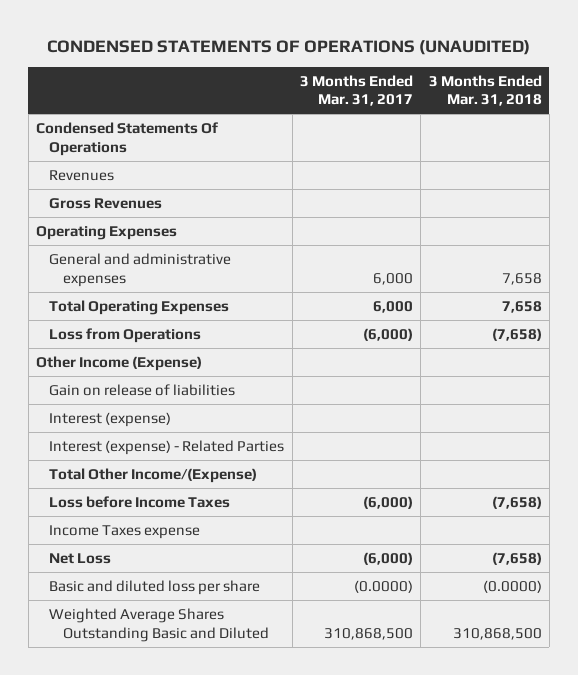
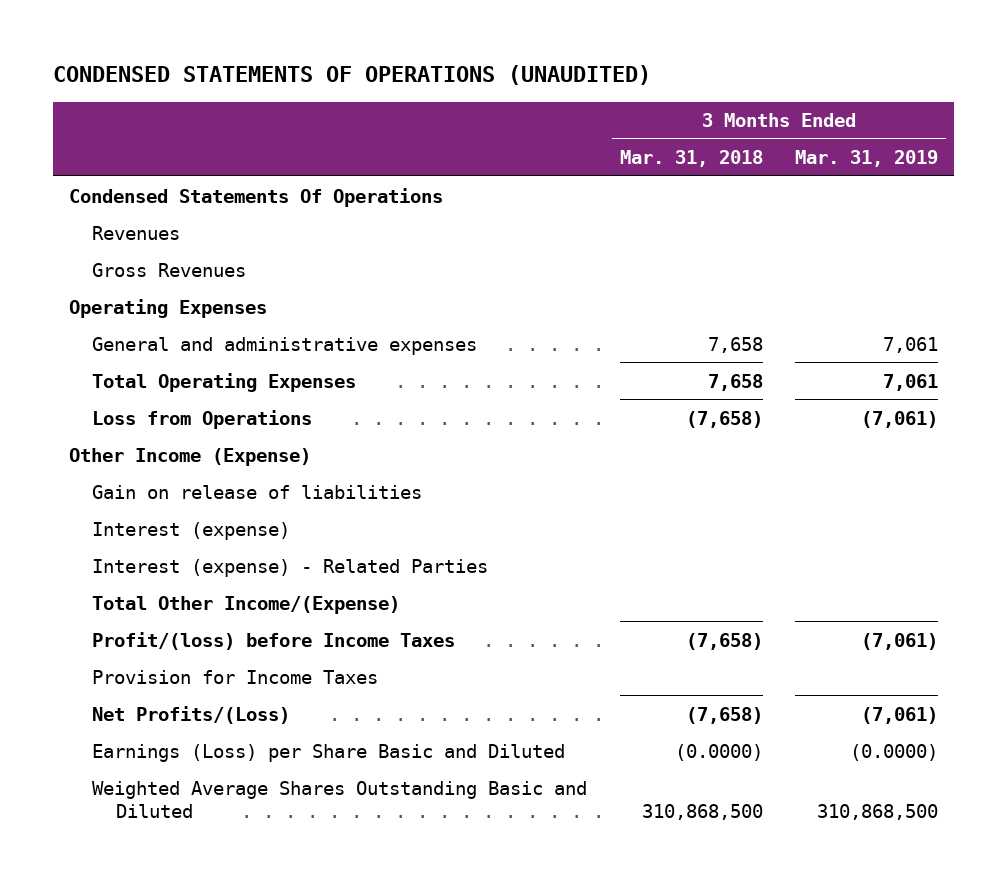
[300,74,414,107] 3 Months Ended Mar. 31, 2017 -> none
none -> [795,150,939,168] Mar. 31, 2019
[49,495,231,508] Loss before Income Taxes -> [92,631,456,650] Profit/(loss) before Income Taxes
[49,524,201,539] Income Taxes expense -> [92,669,379,684] Provision for Income Taxes
[49,552,112,564] Net Loss -> [92,705,291,724] Net Profits/(Loss)
[49,579,261,595] Basic and diluted loss per share -> [92,743,566,762] Earnings (Loss) per Share Basic and Diluted

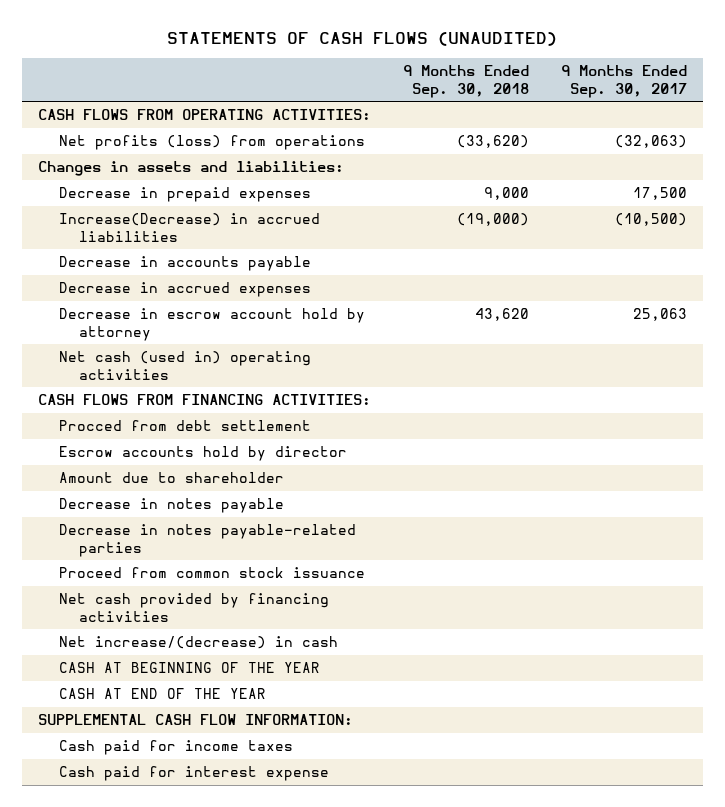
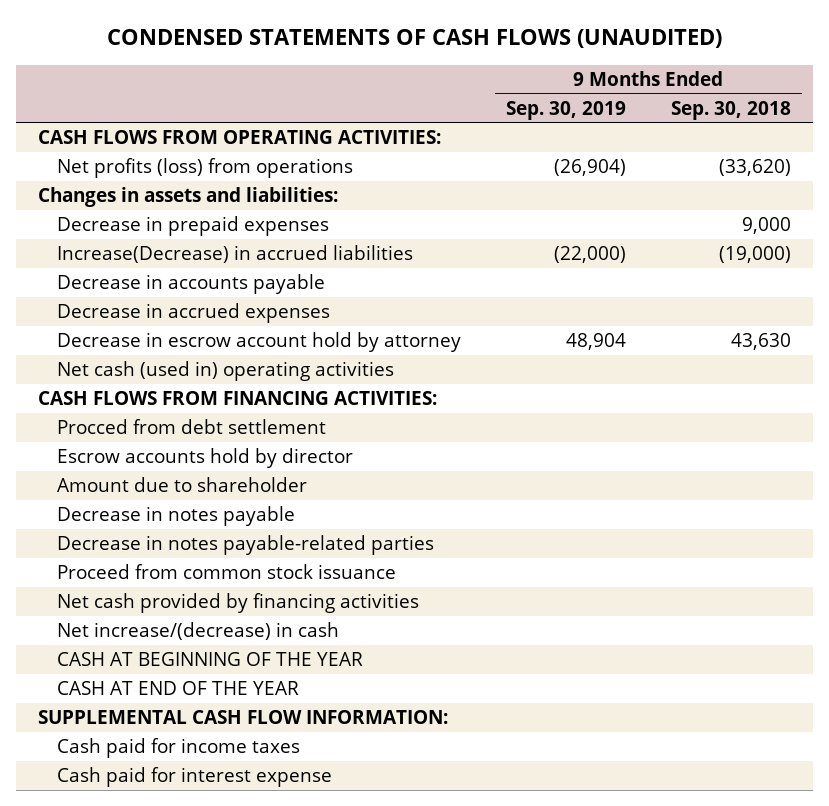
[167,31,558,46] STATEMENTS OF CASH FLOWS (UNAUDITED) -> [107,29,723,49] CONDENSED STATEMENTS OF CASH FLOWS (UNAUDITED)
[560,65,687,98] 9 Months Ended Sep. 30, 2017 -> none
none -> [506,100,627,120] Sep. 30, 2019
[474,308,529,322] 43,620 -> [730,333,791,351] 43,630

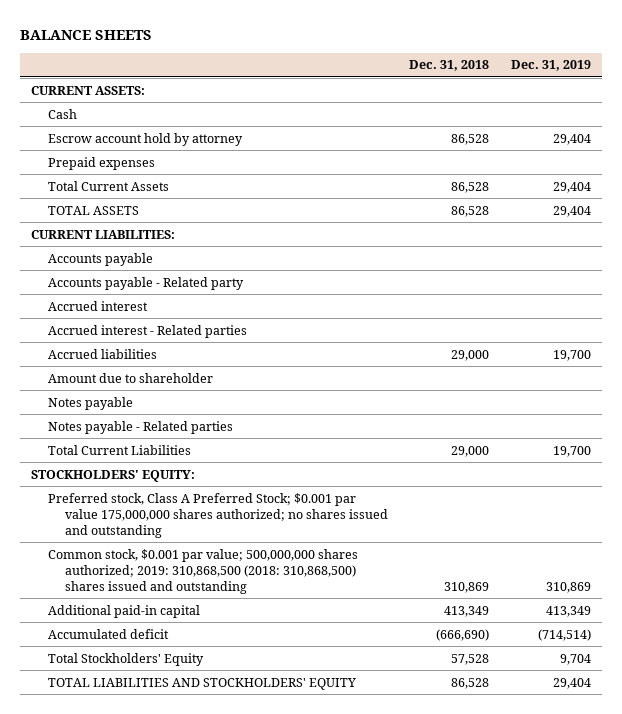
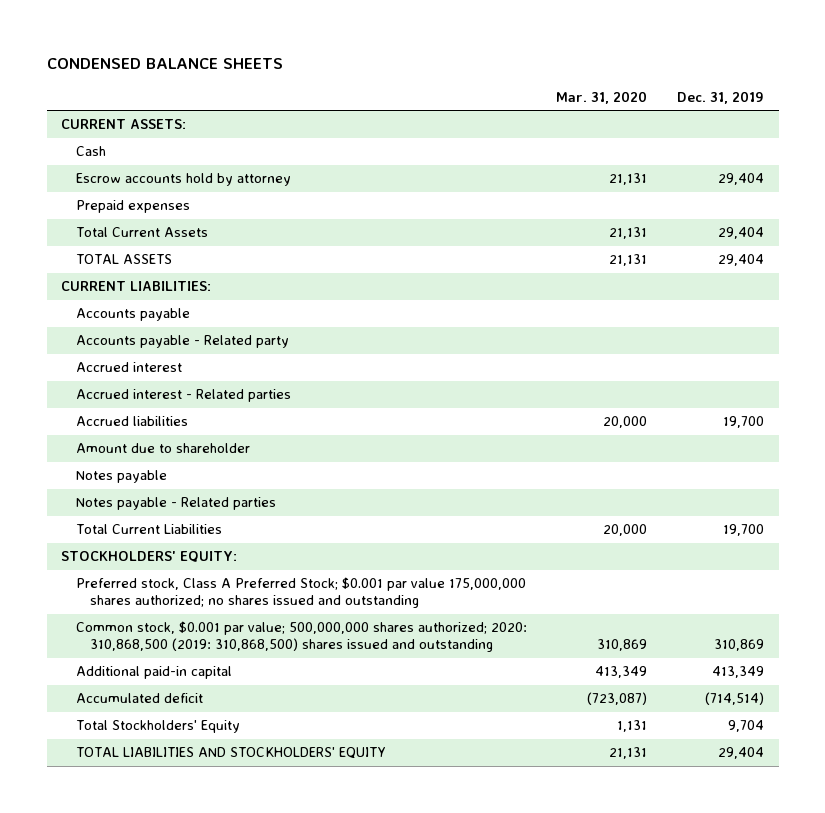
[20,29,153,40] BALANCE SHEETS -> [46,58,283,70] CONDENSED BALANCE SHEETS
[409,60,490,72] Dec. 31, 2018 -> none
none -> [556,90,648,104] Mar. 31, 2020
[48,132,244,146] Escrow account hold by attorney -> [75,173,291,187] Escrow accounts hold by attorney
[48,548,359,594] Common stock, $0.001 par value; 500,000,000 shares authorized; 2019: 310,868,500 (2018: 310,868,500) shares issued and outstanding -> [75,621,527,653] Common stock, $0.001 par value; 500,000,000 shares authorized; 2020: 310,868,500 (2019: 310,868,500) shares issued and outstanding

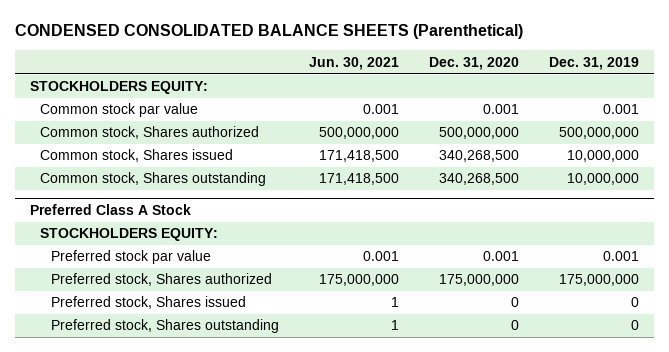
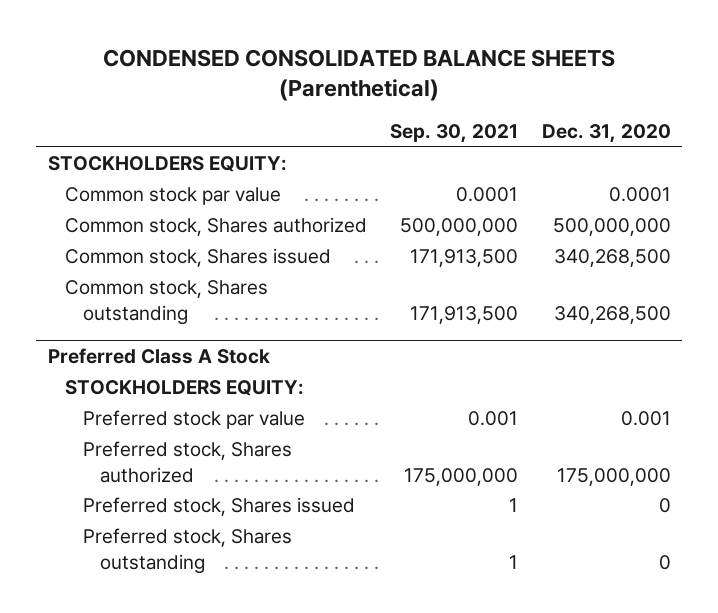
[308,56,399,70] Jun. 30, 2021 -> none
[548,56,639,70] Dec. 31, 2019 -> none
none -> [390,124,519,144] Sep. 30, 2021
[482,104,519,115] 0.001 -> [608,187,671,203] 0.0001

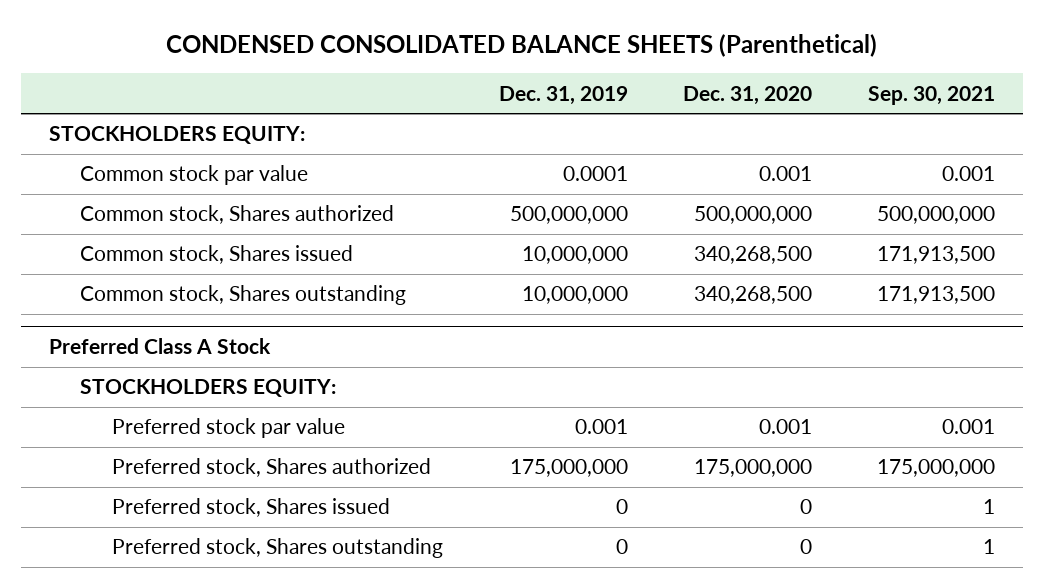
none -> [498,85,628,105] Dec. 31, 2019
[456,187,519,203] 0.0001 -> [942,166,996,182] 0.001
[608,187,671,203] 0.0001 -> [759,166,813,182] 0.001

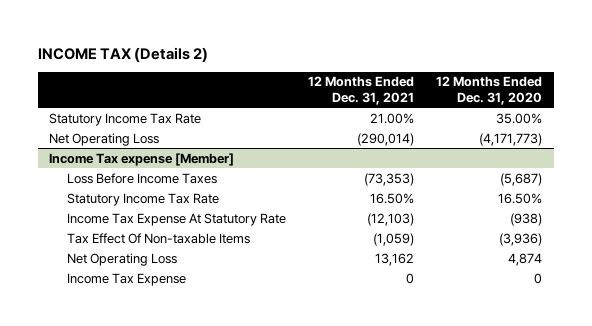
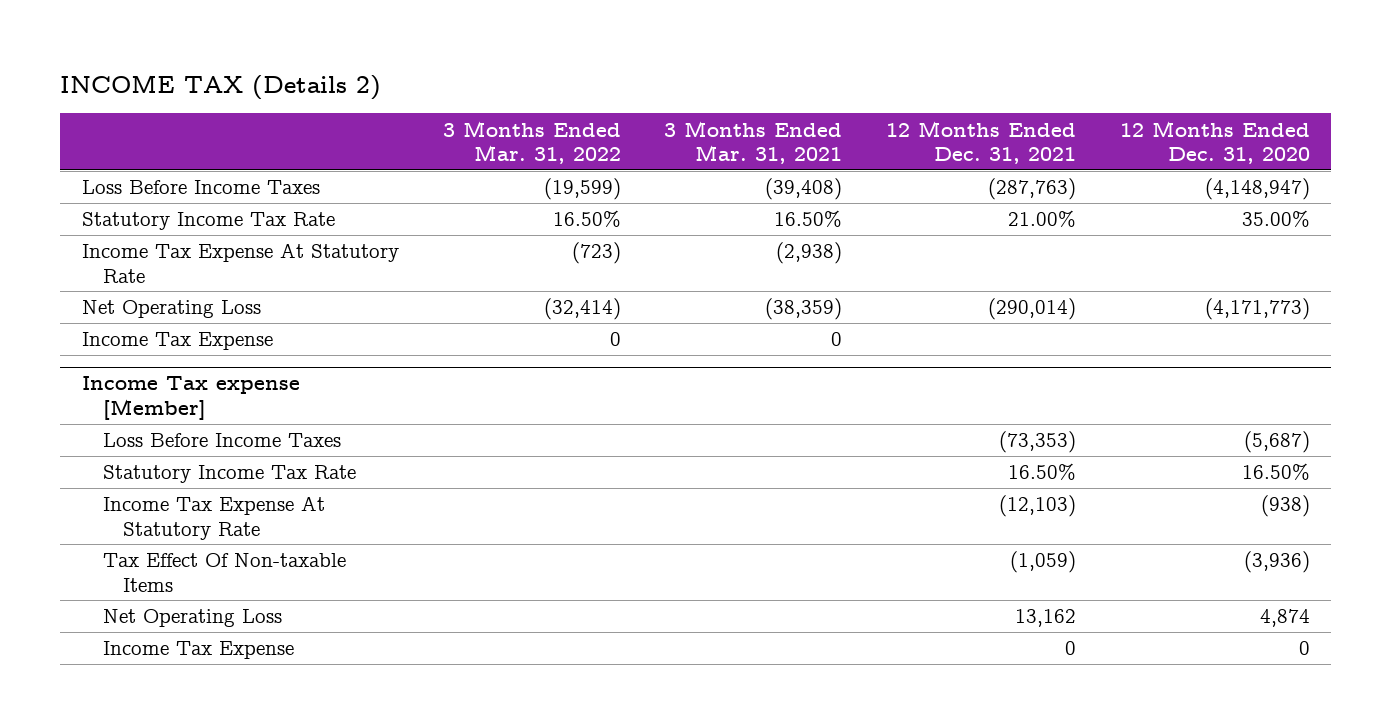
none -> [442,120,621,165] 3 Months Ended Mar. 31, 2022
none -> [664,120,843,165] 3 Months Ended Mar. 31, 2021
none -> [82,180,321,195] Loss Before Income Taxes
none -> [82,243,400,283] Income Tax Expense At Statutory Rate
none -> [82,332,274,351] Income Tax Expense

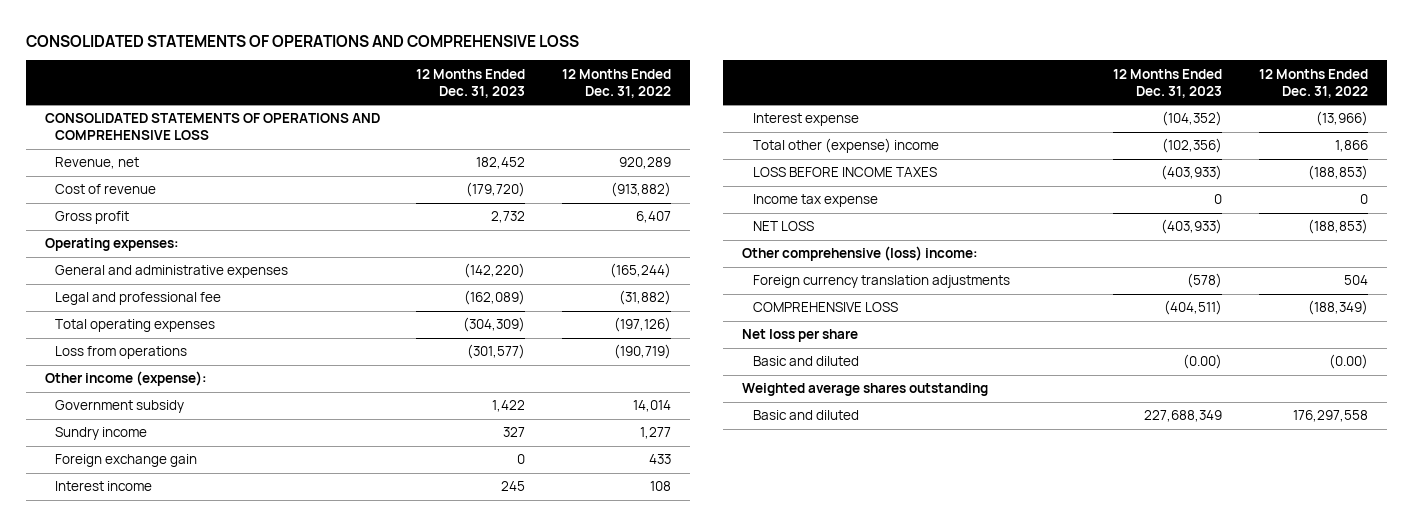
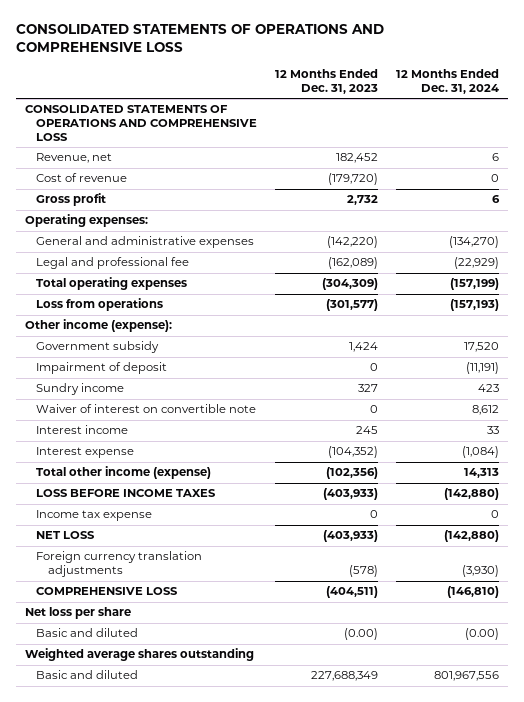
[562,68,672,98] 12 Months Ended Dec. 31, 2022 -> none
none -> [395,69,499,95] 12 Months Ended Dec. 31, 2024
[492,400,526,413] 1,422 -> [349,342,379,353] 1,424
none -> [36,362,168,375] Impairment of deposit
[55,454,198,468] Foreign exchange gain -> none
none -> [36,404,257,414] Waiver of interest on convertible note
[752,138,939,154] Total other (expense) income -> [36,466,212,480] Total other income (expense)
[741,246,978,262] Other comprehensive (loss) income: -> none

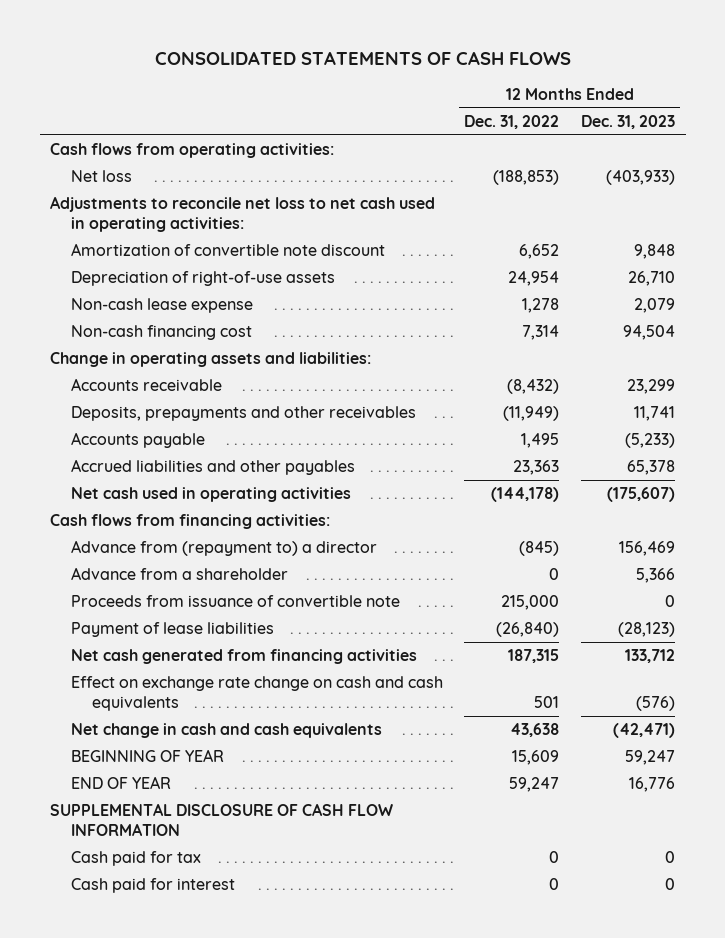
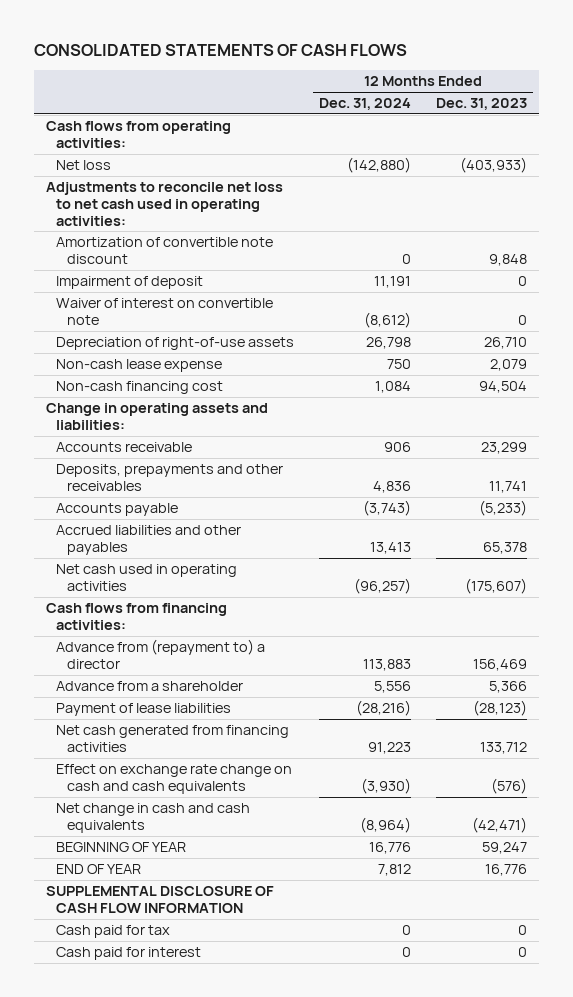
[464,115,560,130] Dec. 31, 2022 -> none
none -> [319,98,412,111] Dec. 31, 2024
none -> [56,276,204,290] Impairment of deposit
none -> [56,298,274,325] Waiver of interest on convertible note
[71,595,401,608] Proceeds from issuance of convertible note -> none

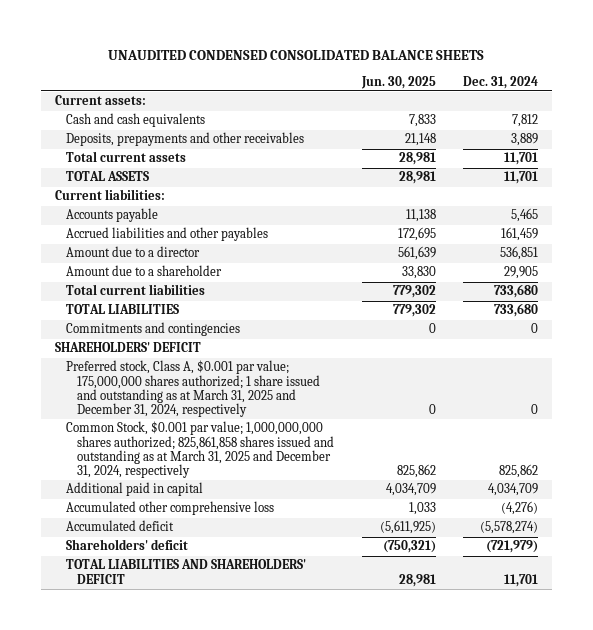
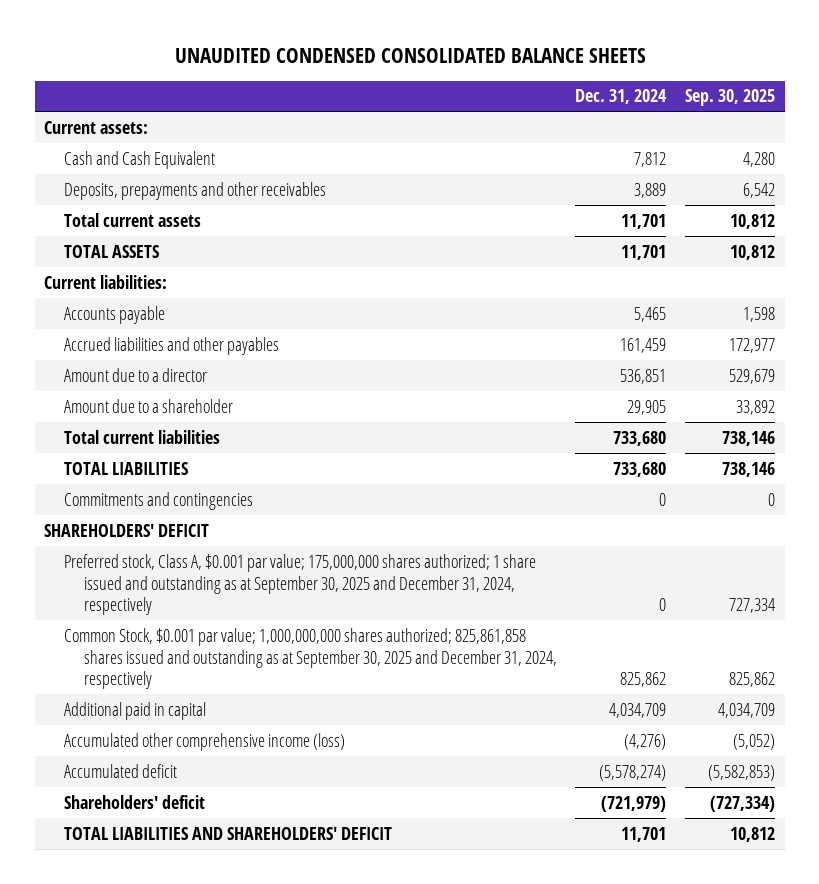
[360,75,436,89] Jun. 30, 2025 -> none
none -> [685,89,776,107] Sep. 30, 2025
[65,113,205,128] Cash and cash equivalents -> [63,150,215,169] Cash and Cash Equivalent
[65,360,320,417] Preferred stock, Class A, $0.001 par value; 175,000,000 shares authorized; 1 share issued and outstanding as at March 31, 2025 and December 31, 2024, respectively -> [63,553,536,616] Preferred stock, Class A, $0.001 par value; 175,000,000 shares authorized; 1 share issued and outstanding as at September 30, 2025 and December 31, 2024, respectively
[65,421,334,478] Common Stock, $0.001 par value; 1,000,000,000 shares authorized; 825,861,858 shares issued and outstanding as at March 31, 2025 and December 31, 2024, respectively -> [63,627,557,690] Common Stock, $0.001 par value; 1,000,000,000 shares authorized; 825,861,858 shares issued and outstanding as at September 30, 2025 and December 31, 2024, respectively
[65,501,274,516] Accumulated other comprehensive loss -> [63,732,345,751] Accumulated other comprehensive income (loss)

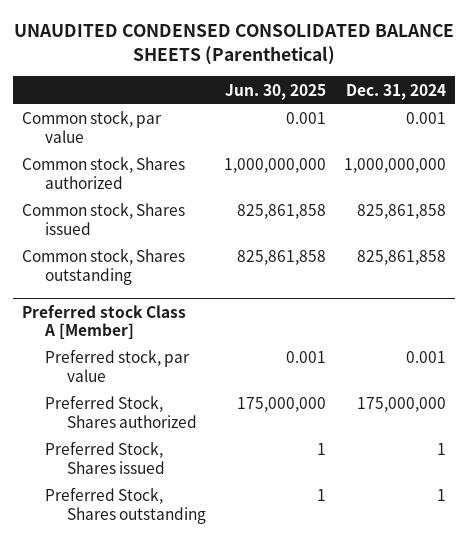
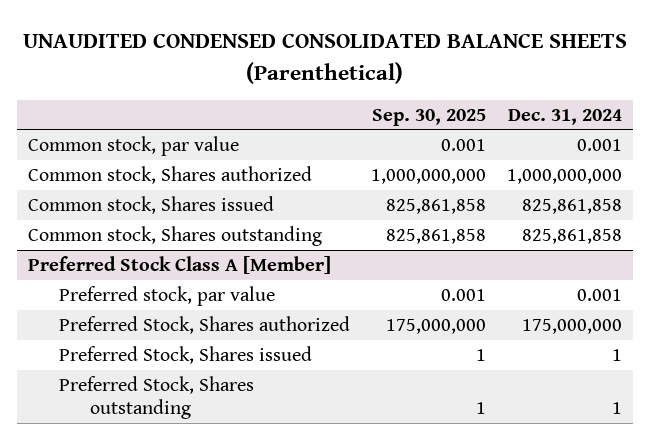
[224,83,326,100] Jun. 30, 2025 -> none
none -> [372,108,487,126] Sep. 30, 2025
[22,304,187,339] Preferred stock Class A [Member] -> [27,256,331,275] Preferred Stock Class A [Member]

